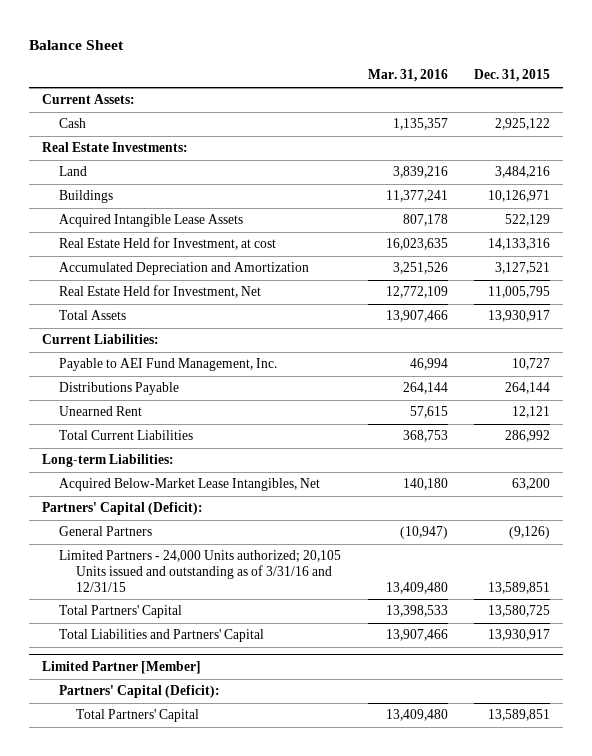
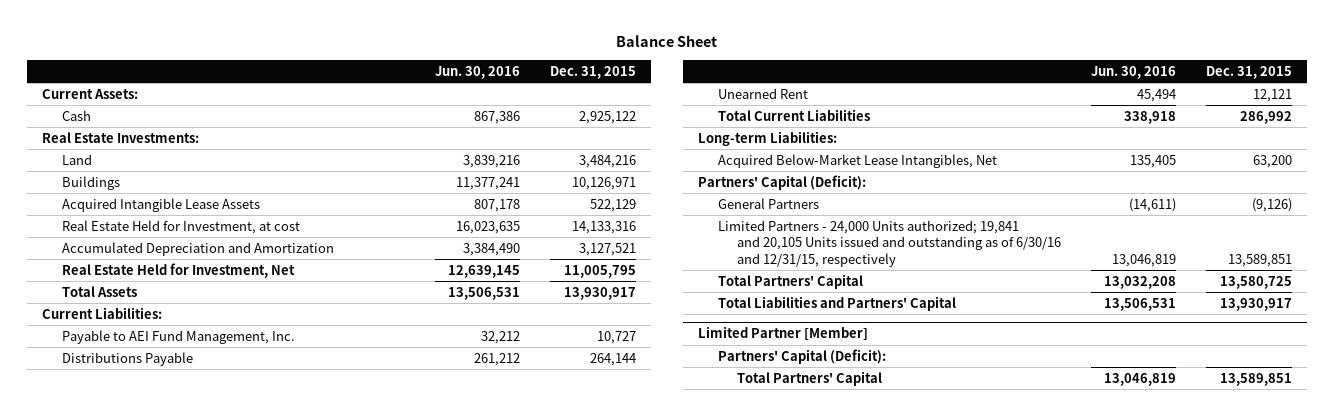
[367,69,448,83] Mar. 31, 2016 -> none
none -> [435,65,521,79] Jun. 30, 2016
[59,550,342,592] Limited Partners - 24,000 Units authorized; 20,105 Units issued and outstanding as of 3/31/16 and 12/31/15 -> [717,219,1062,267] Limited Partners - 24,000 Units authorized; 19,841 and 20,105 Units issued and outstanding as of 6/30/16 and 12/31/15, respectively

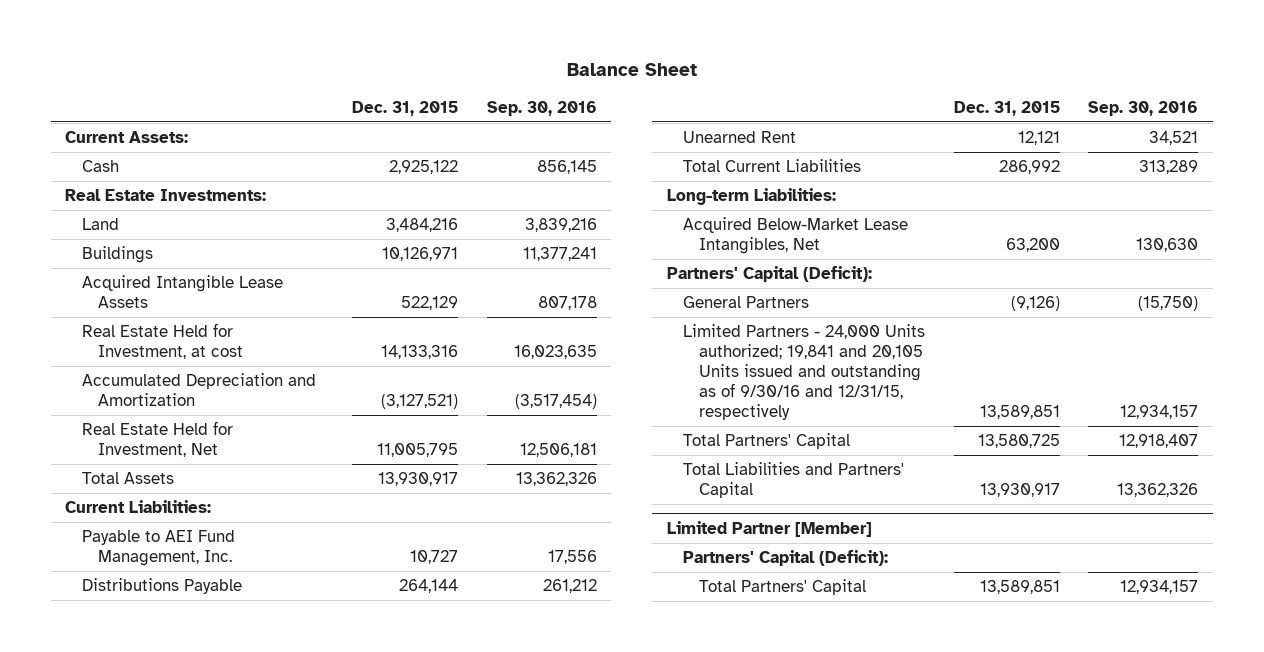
[435,65,521,79] Jun. 30, 2016 -> none
none -> [487,100,598,116] Sep. 30, 2016
[579,242,637,256] 3,127,521 -> [381,394,459,410] (3,127,521)
[717,219,1062,267] Limited Partners - 24,000 Units authorized; 19,841 and 20,105 Units issued and outstanding as of 6/30/16 and 12/31/15, respectively -> [682,324,925,420] Limited Partners - 24,000 Units authorized; 19,841 and 20,105 Units issued and outstanding as of 9/30/16 and 12/31/15, respectively

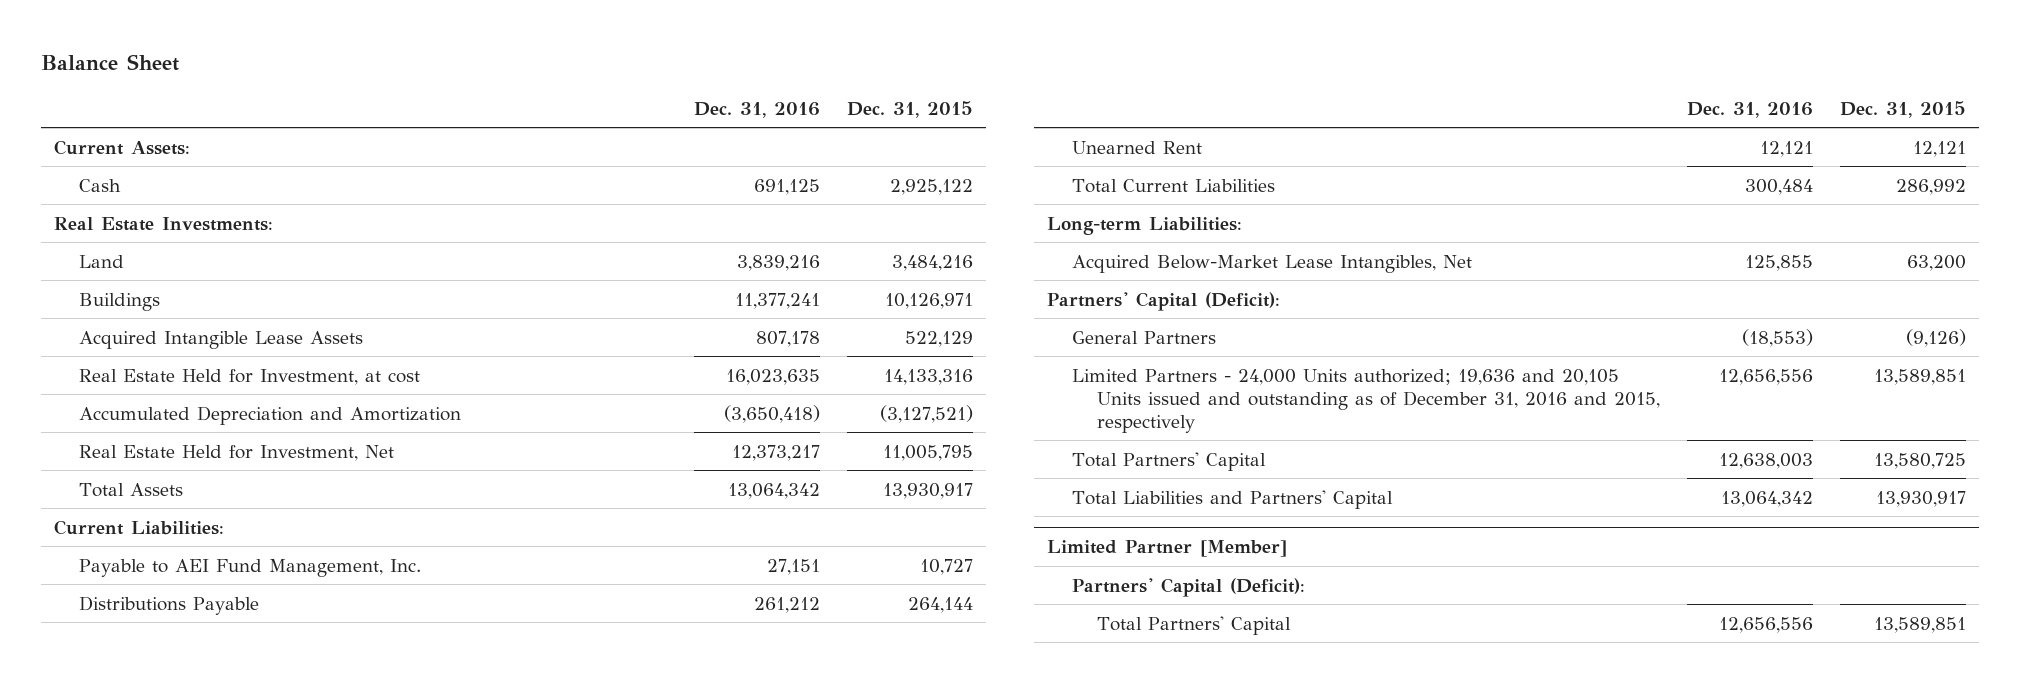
[487,100,598,116] Sep. 30, 2016 -> none
none -> [694,101,821,118] Dec. 31, 2016
[682,324,925,420] Limited Partners - 24,000 Units authorized; 19,841 and 20,105 Units issued and outstanding as of 9/30/16 and 12/31/15, respectively -> [1071,368,1661,433] Limited Partners - 24,000 Units authorized; 19,636 and 20,105 Units issued and outstanding as of December 31, 2016 and 2015, respectively

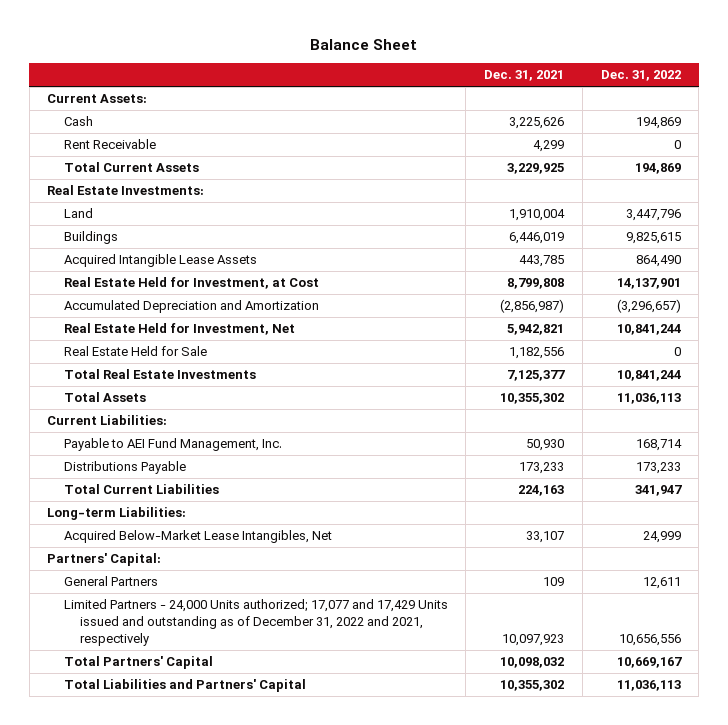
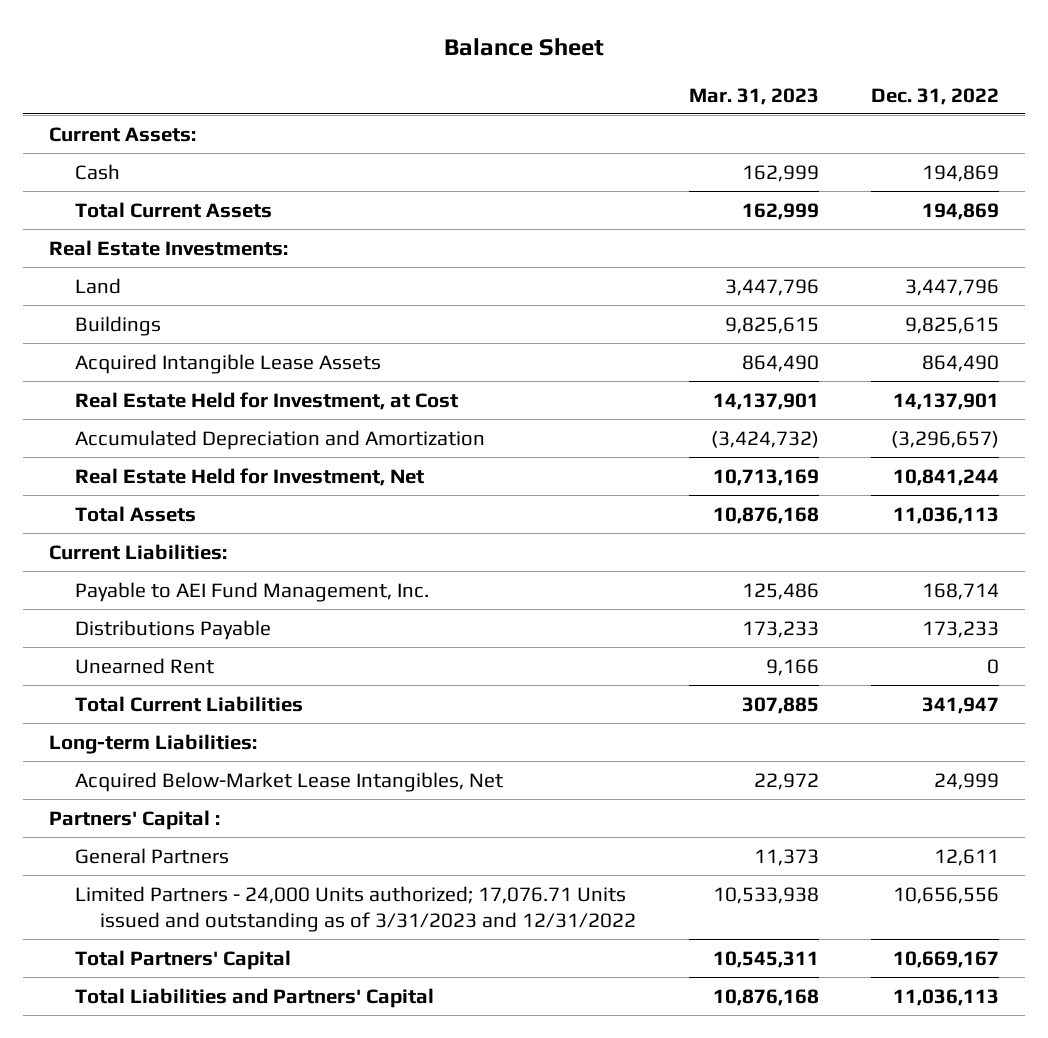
[484,70,565,82] Dec. 31, 2021 -> none
none -> [688,87,819,105] Mar. 31, 2023
[63,139,156,150] Rent Receivable -> none
[63,346,207,357] Real Estate Held for Sale -> none
[63,369,256,380] Total Real Estate Investments -> none
none -> [74,657,214,674] Unearned Rent
[47,553,162,567] Partners' Capital: -> [49,809,221,830] Partners' Capital :
[63,599,448,647] Limited Partners - 24,000 Units authorized; 17,077 and 17,429 Units issued and outstanding as of December 31, 2022 and 2021, respectively -> [74,885,637,932] Limited Partners - 24,000 Units authorized; 17,076.71 Units issued and outstanding as of 3/31/2023 and 12/31/2022

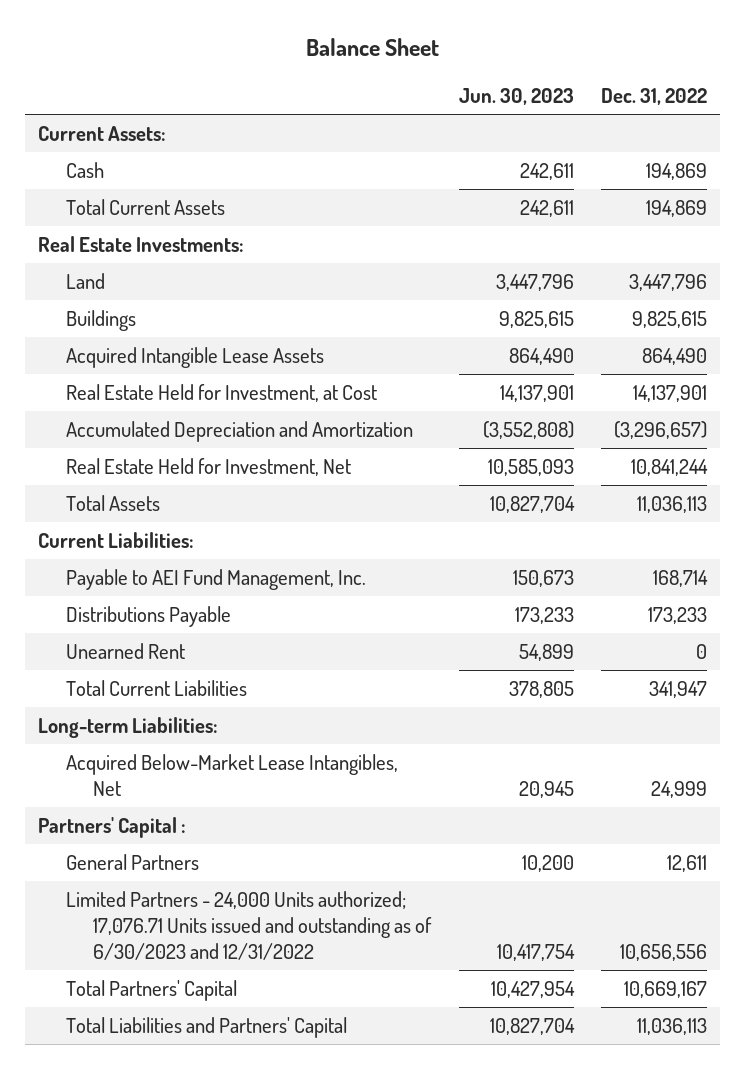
[688,87,819,105] Mar. 31, 2023 -> none
none -> [458,87,574,105] Jun. 30, 2023
[74,885,637,932] Limited Partners - 24,000 Units authorized; 17,076.71 Units issued and outstanding as of 3/31/2023 and 12/31/2022 -> [65,891,433,960] Limited Partners - 24,000 Units authorized; 17,076.71 Units issued and outstanding as of 6/30/2023 and 12/31/2022

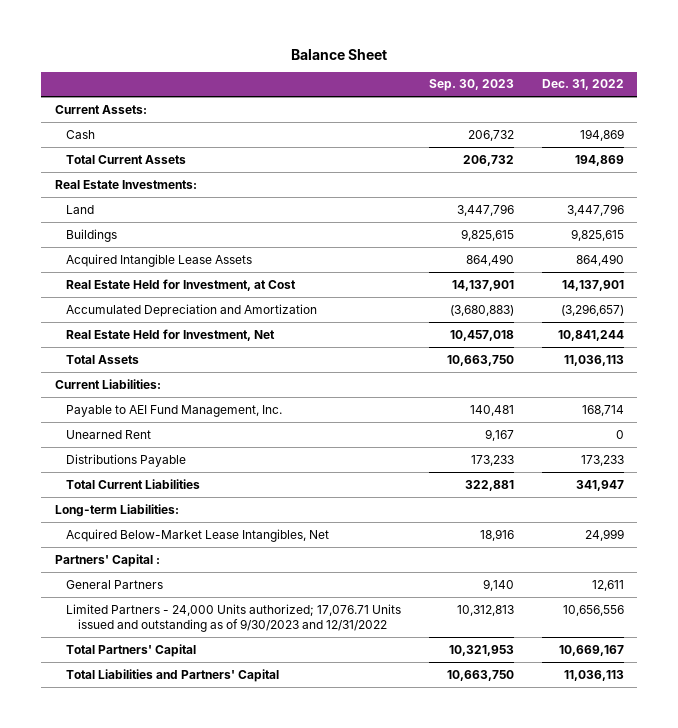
[458,87,574,105] Jun. 30, 2023 -> none
none -> [428,79,514,92] Sep. 30, 2023
[65,606,231,628] Distributions Payable -> [66,453,187,467] Distributions Payable
[65,891,433,960] Limited Partners - 24,000 Units authorized; 17,076.71 Units issued and outstanding as of 6/30/2023 and 12/31/2022 -> [66,603,402,632] Limited Partners - 24,000 Units authorized; 17,076.71 Units issued and outstanding as of 9/30/2023 and 12/31/2022

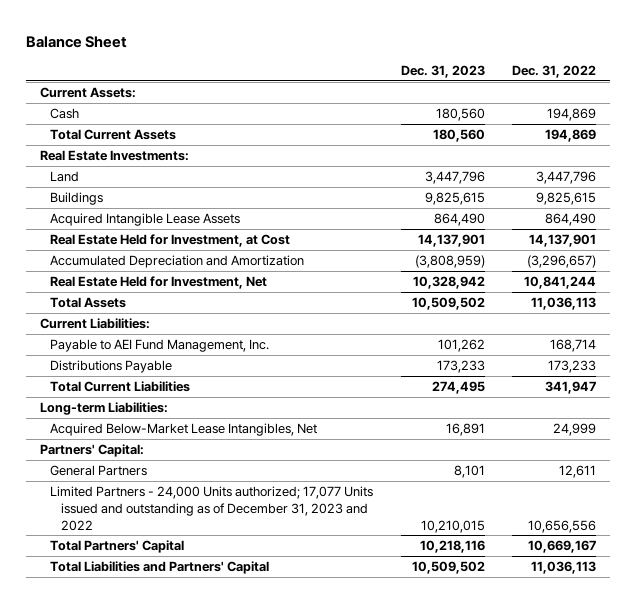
[428,79,514,92] Sep. 30, 2023 -> none
none -> [400,64,485,78] Dec. 31, 2023
[66,429,152,439] Unearned Rent -> none
[54,553,160,567] Partners' Capital : -> [39,444,144,458] Partners' Capital:
[66,603,402,632] Limited Partners - 24,000 Units authorized; 17,076.71 Units issued and outstanding as of 9/30/2023 and 12/31/2022 -> [50,486,374,531] Limited Partners - 24,000 Units authorized; 17,077 Units issued and outstanding as of December 31, 2023 and 2022

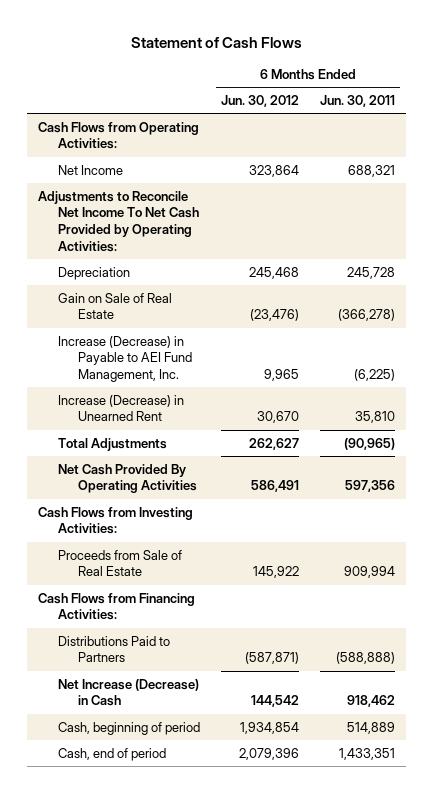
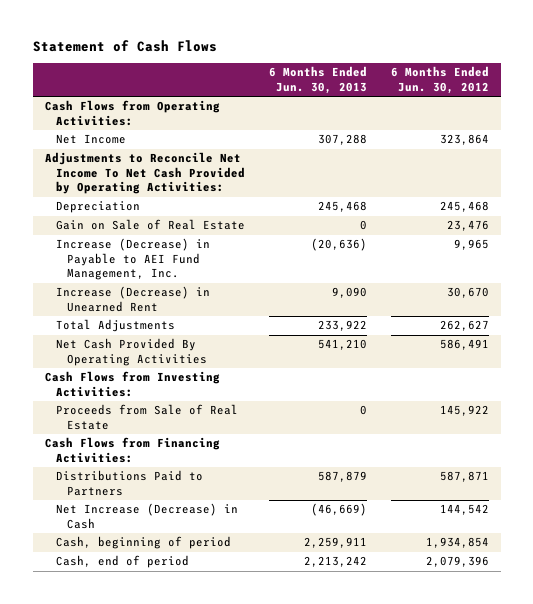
[320,94,396,107] Jun. 30, 2011 -> none
none -> [268,66,367,94] 6 Months Ended Jun. 30, 2013
[250,309,300,322] (23,476) -> [446,220,489,232] 23,476
[245,652,300,665] (587,871) -> [439,471,489,483] 587,871

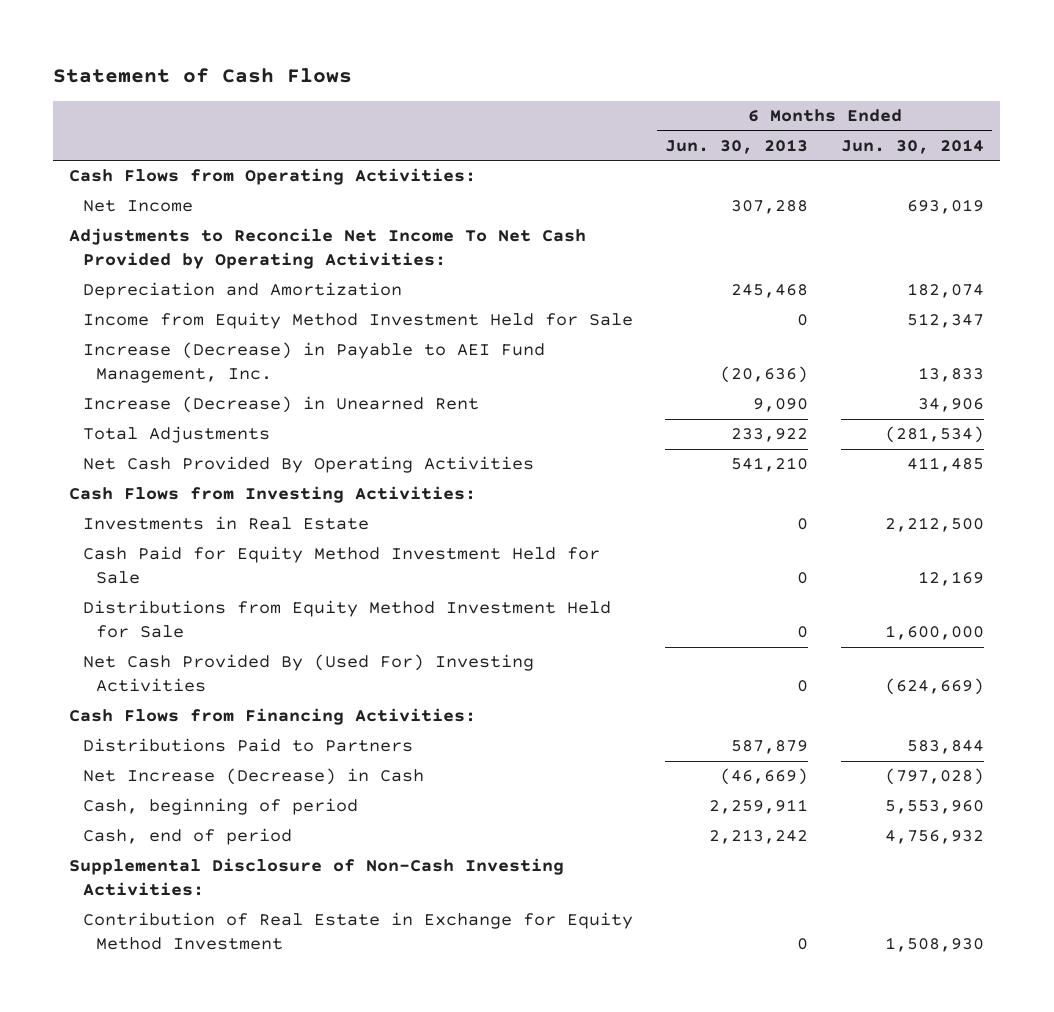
[390,66,489,94] 6 Months Ended Jun. 30, 2012 -> none
none -> [841,138,985,154] Jun. 30, 2014
[55,219,245,231] Gain on Sale of Real Estate -> none
[55,201,140,214] Depreciation -> [82,282,402,300] Depreciation and Amortization
none -> [82,312,633,330] Income from Equity Method Investment Held for Sale
[55,404,238,430] Proceeds from Sale of Real Estate -> none
none -> [82,516,369,531] Investments in Real Estate
none -> [82,546,600,585] Cash Paid for Equity Method Investment Held for Sale
none -> [82,600,611,639] Distributions from Equity Method Investment Held for Sale
none -> [82,654,534,693] Net Cash Provided By (Used For) Investing Activities
none -> [69,858,565,897] Supplemental Disclosure of Non-Cash Investing Activities:
none -> [82,912,633,951] Contribution of Real Estate in Exchange for Equity Method Investment

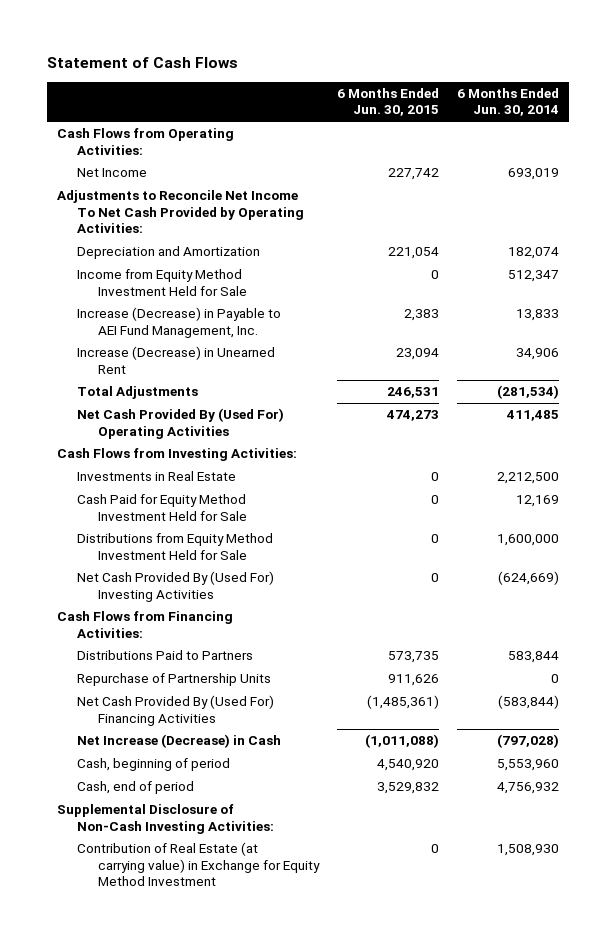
[665,138,809,154] Jun. 30, 2013 -> none
none -> [337,88,440,117] 6 Months Ended Jun. 30, 2015
[82,456,534,474] Net Cash Provided By Operating Activities -> [77,408,285,439] Net Cash Provided By (Used For) Operating Activities
none -> [77,673,272,687] Repurchase of Partnership Units
none -> [77,695,275,726] Net Cash Provided By (Used For) Financing Activities
[82,912,633,951] Contribution of Real Estate in Exchange for Equity Method Investment -> [77,842,320,886] Contribution of Real Estate (at carrying value) in Exchange for Equity Method Investment

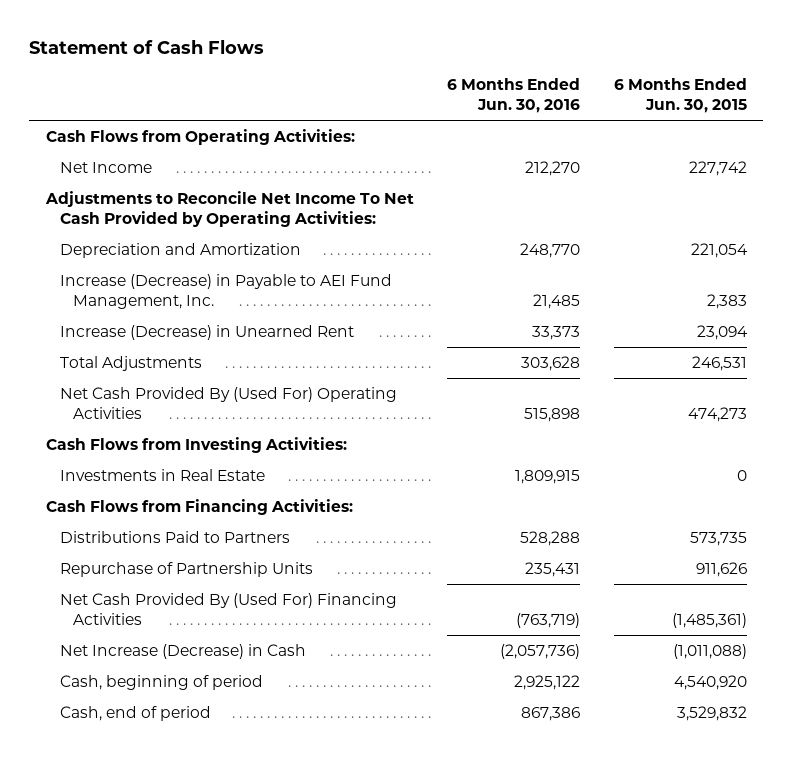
[457,88,560,117] 6 Months Ended Jun. 30, 2014 -> none
none -> [447,78,581,114] 6 Months Ended Jun. 30, 2016
[77,269,247,296] Income from Equity Method Investment Held for Sale -> none
[77,494,247,521] Cash Paid for Equity Method Investment Held for Sale -> none
[77,533,274,560] Distributions from Equity Method Investment Held for Sale -> none
[77,571,275,602] Net Cash Provided By (Used For) Investing Activities -> none
[56,804,275,834] Supplemental Disclosure of Non-Cash Investing Activities: -> none
[77,842,320,886] Contribution of Real Estate (at carrying value) in Exchange for Equity Method Investment -> none

